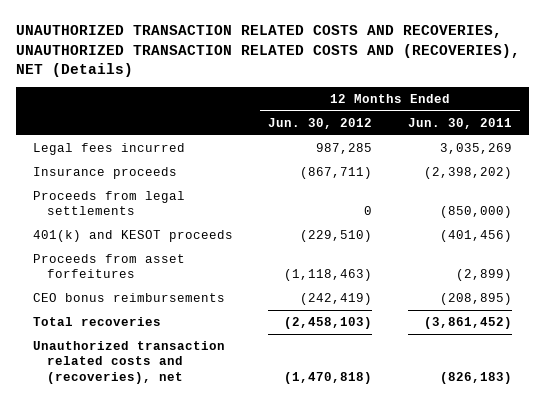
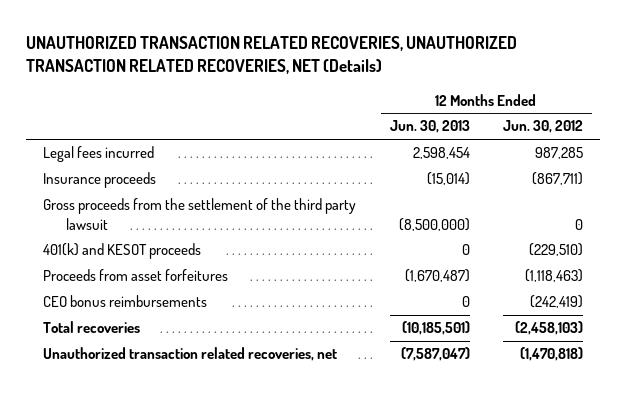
[15,25,520,78] UNAUTHORIZED TRANSACTION RELATED COSTS AND RECOVERIES, UNAUTHORIZED TRANSACTION RELATED COSTS AND (RECOVERIES), NET (Details) -> [26,36,518,75] UNAUTHORIZED TRANSACTION RELATED RECOVERIES, UNAUTHORIZED TRANSACTION RELATED RECOVERIES, NET (Details)
[407,118,512,130] Jun. 30, 2011 -> none
none -> [389,120,470,134] Jun. 30, 2013
[33,191,186,216] Proceeds from legal settlements -> none
none -> [43,198,357,230] Gross proceeds from the settlement of the third party lawsuit
[33,341,226,384] Unauthorized transaction related costs and (recoveries), net -> [43,347,338,362] Unauthorized transaction related recoveries, net

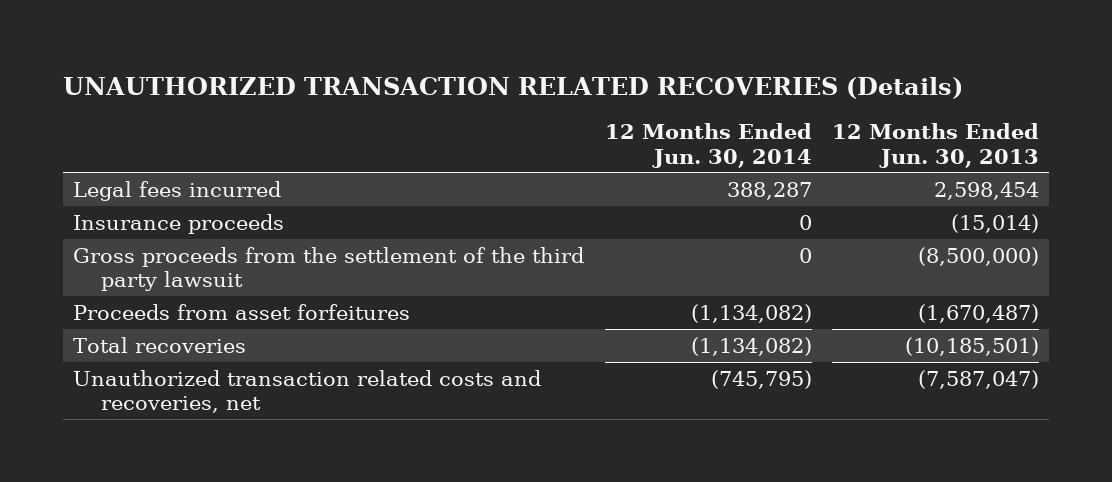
[26,36,518,75] UNAUTHORIZED TRANSACTION RELATED RECOVERIES, UNAUTHORIZED TRANSACTION RELATED RECOVERIES, NET (Details) -> [62,76,963,99] UNAUTHORIZED TRANSACTION RELATED RECOVERIES (Details)
[503,120,584,134] Jun. 30, 2012 -> none
none -> [604,123,812,168] 12 Months Ended Jun. 30, 2014
[43,243,202,260] 401(k) and KESOT proceeds -> none
[43,295,208,308] CEO bonus reimbursements -> none
[43,347,338,362] Unauthorized transaction related recoveries, net -> [73,369,542,414] Unauthorized transaction related costs and recoveries, net

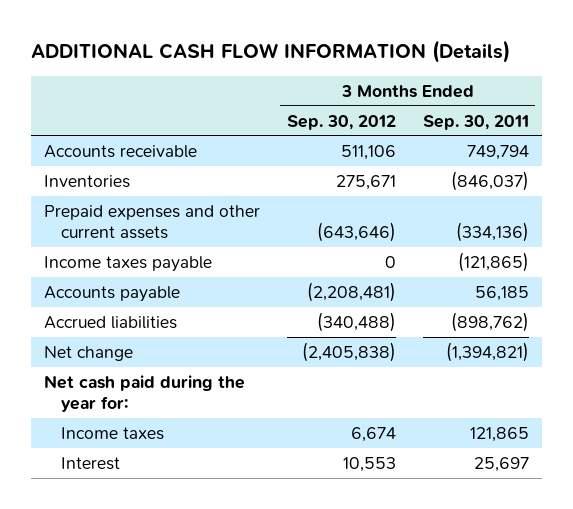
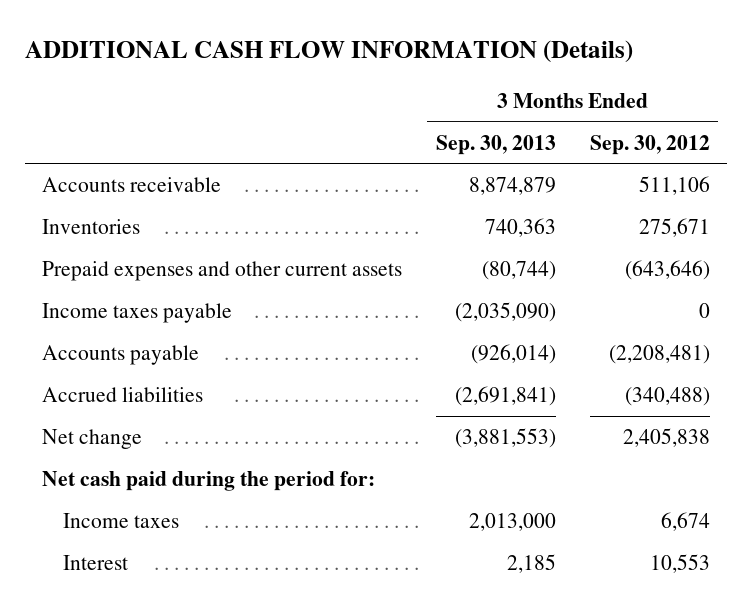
[422,114,529,130] Sep. 30, 2011 -> none
none -> [435,134,556,155] Sep. 30, 2013
[302,341,397,362] (2,405,838) -> [622,427,710,447] 2,405,838
[44,374,246,413] Net cash paid during the year for: -> [41,470,375,491] Net cash paid during the period for:

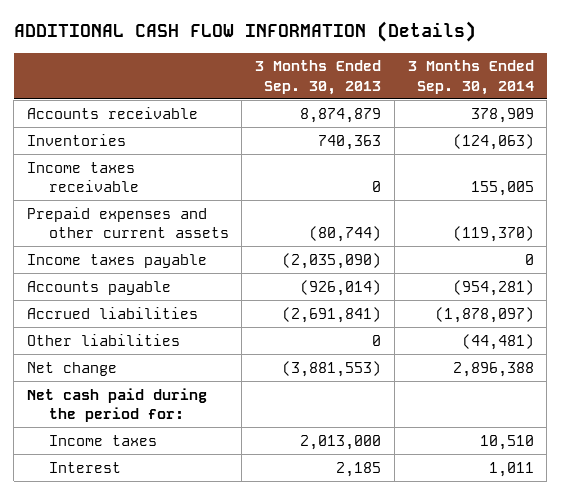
[589,134,710,155] Sep. 30, 2012 -> none
none -> [407,60,534,95] 3 Months Ended Sep. 30, 2014
none -> [27,161,139,192] Income taxes receivable
none -> [27,333,181,346] Other liabilities

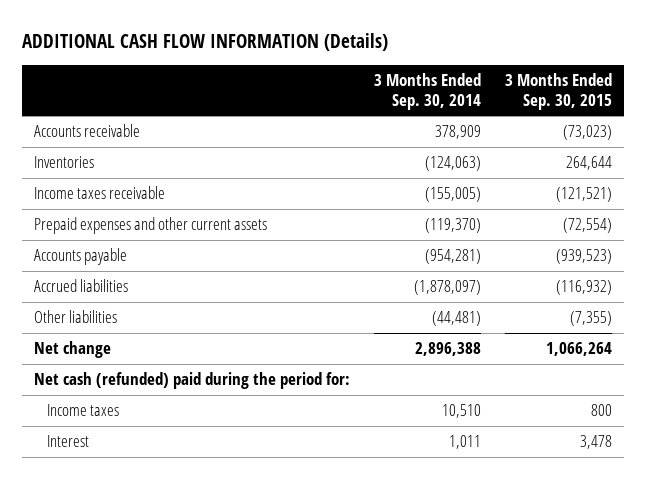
[255,60,382,95] 3 Months Ended Sep. 30, 2013 -> none
none -> [505,72,613,110] 3 Months Ended Sep. 30, 2015
[470,180,534,196] 155,005 -> [425,187,482,203] (155,005)
[27,253,208,268] Income taxes payable -> none
[27,387,208,422] Net cash paid during the period for: -> [34,372,351,390] Net cash (refunded) paid during the period for:

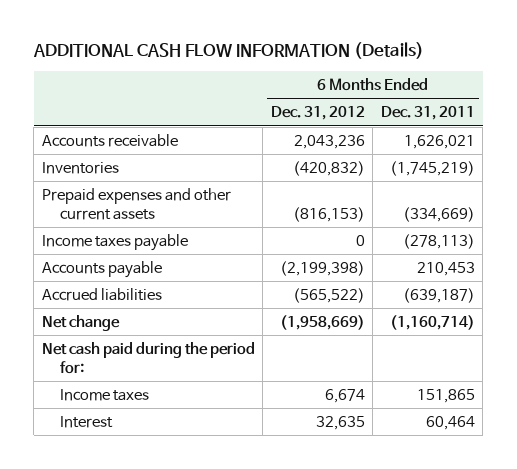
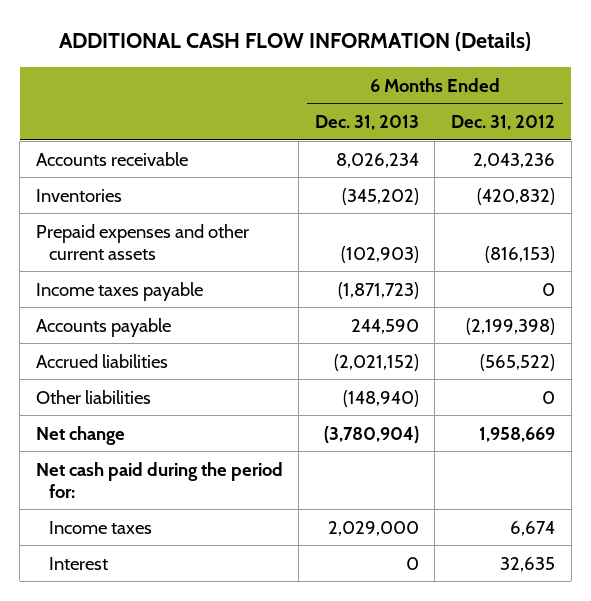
[380,106,475,121] Dec. 31, 2011 -> none
none -> [314,115,419,131] Dec. 31, 2013
none -> [35,389,151,404] Other liabilities
[279,314,365,330] (1,958,669) -> [478,426,555,442] 1,958,669

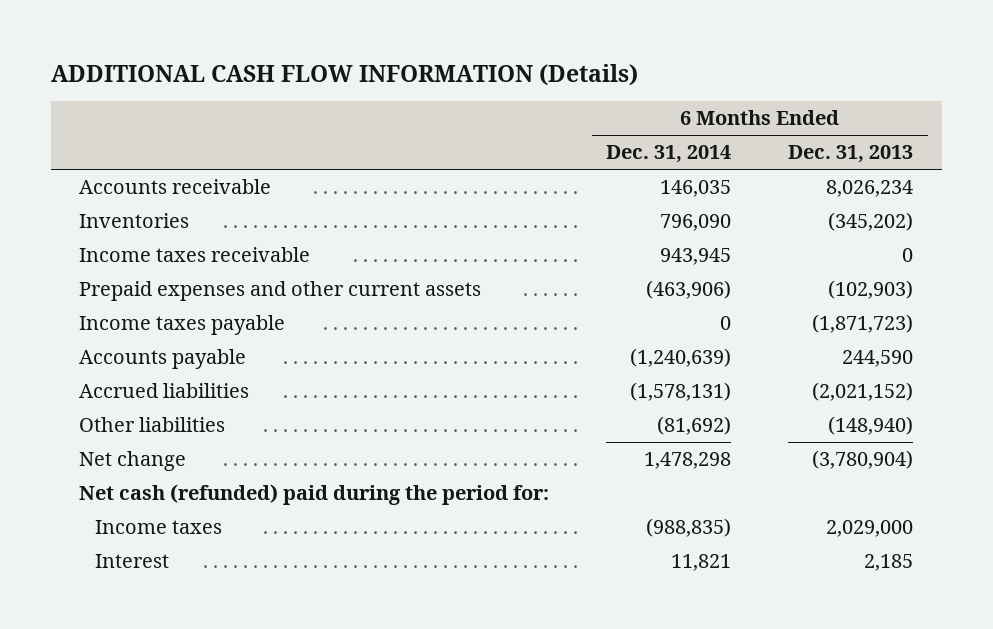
[450,115,555,131] Dec. 31, 2012 -> none
none -> [606,145,732,164] Dec. 31, 2014
none -> [79,247,311,263] Income taxes receivable
[35,461,283,498] Net cash paid during the period for: -> [79,484,550,506] Net cash (refunded) paid during the period for:
[405,556,419,570] 0 -> [864,554,914,572] 2,185

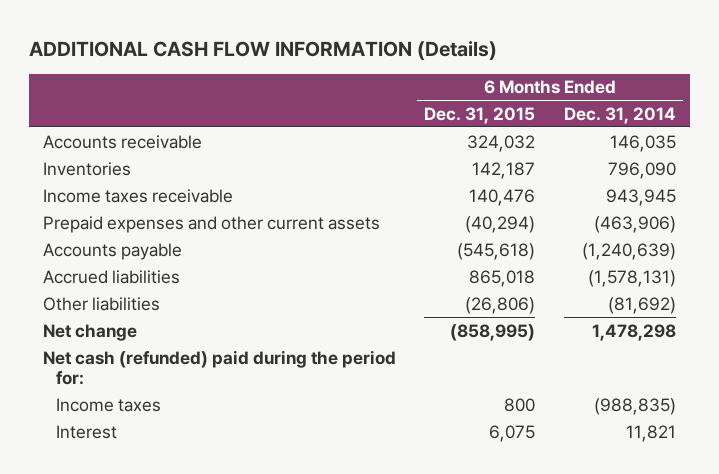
[788,145,914,164] Dec. 31, 2013 -> none
none -> [424,106,536,124] Dec. 31, 2015
[79,315,286,336] Income taxes payable -> none

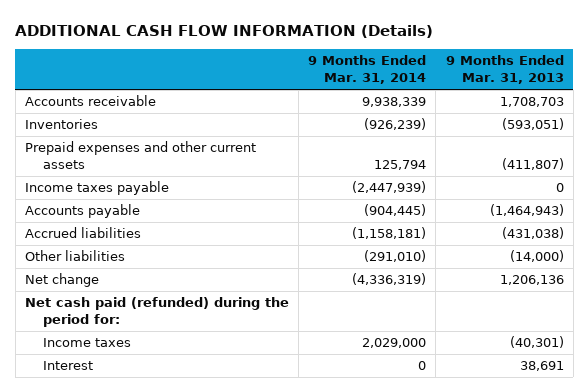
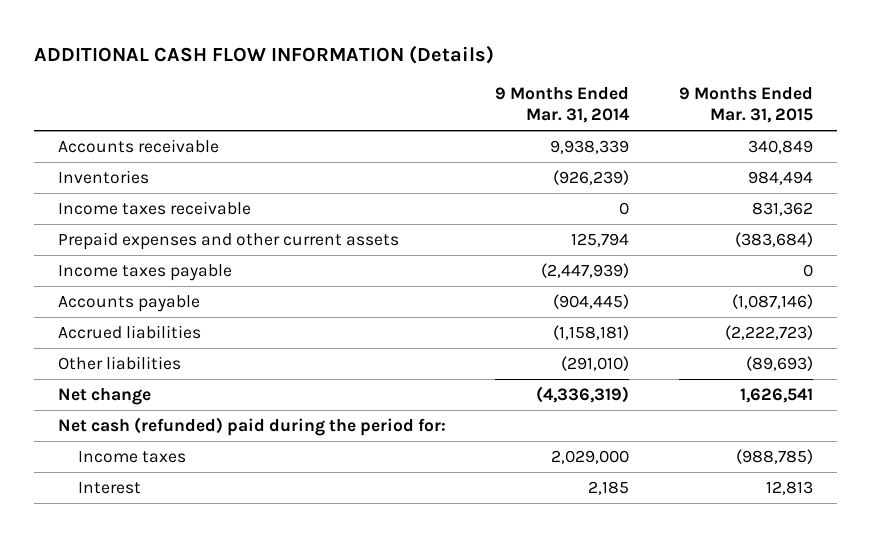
[445,55,564,85] 9 Months Ended Mar. 31, 2013 -> none
none -> [678,86,813,123] 9 Months Ended Mar. 31, 2015
none -> [58,201,252,216] Income taxes receivable
[24,297,289,328] Net cash paid (refunded) during the period for: -> [58,417,447,437] Net cash (refunded) paid during the period for:
[418,361,427,371] 0 -> [588,481,630,496] 2,185

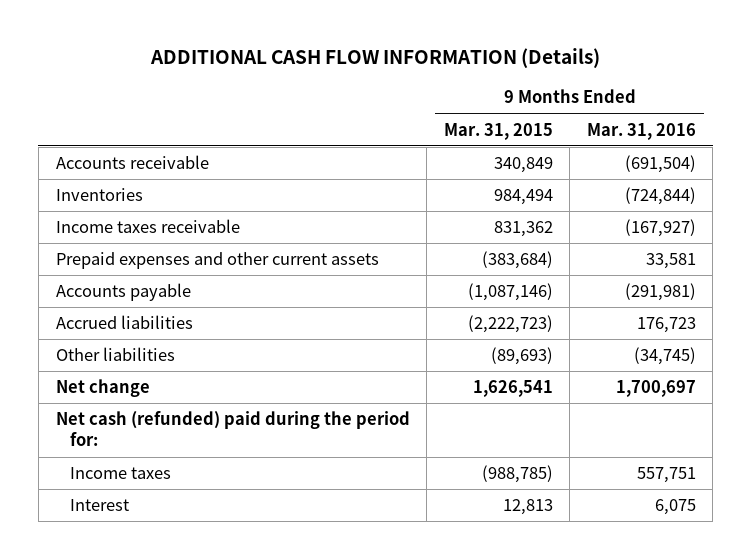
[495,86,631,123] 9 Months Ended Mar. 31, 2014 -> none
none -> [586,122,696,140] Mar. 31, 2016
[58,264,233,282] Income taxes payable -> none

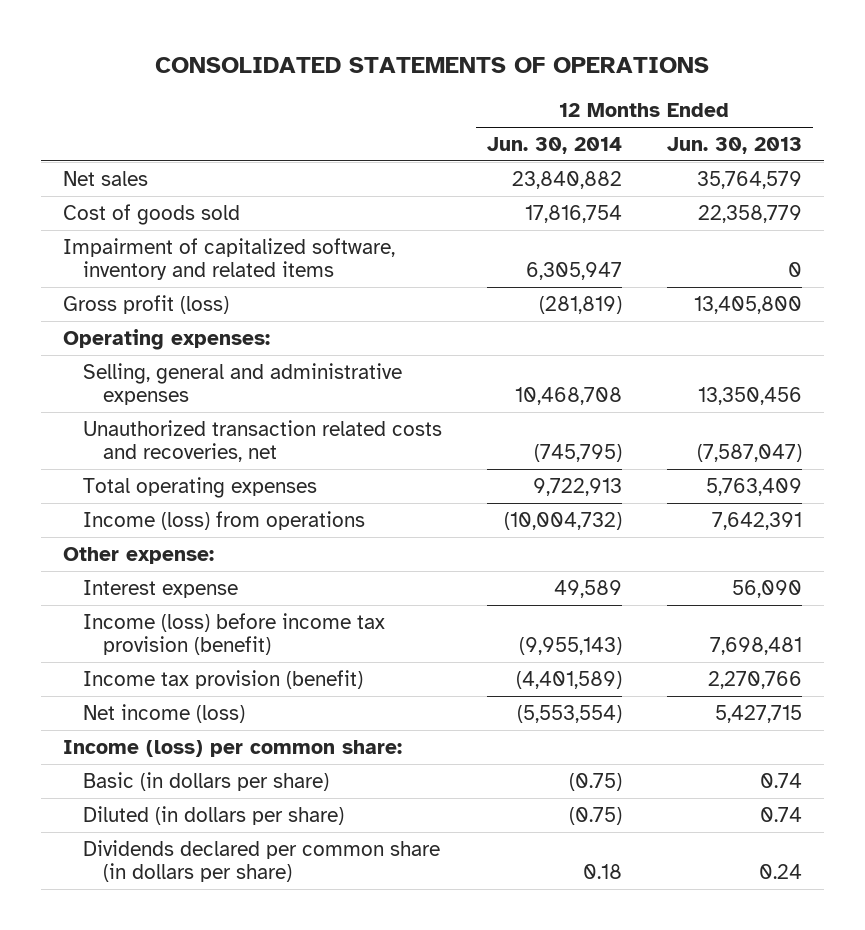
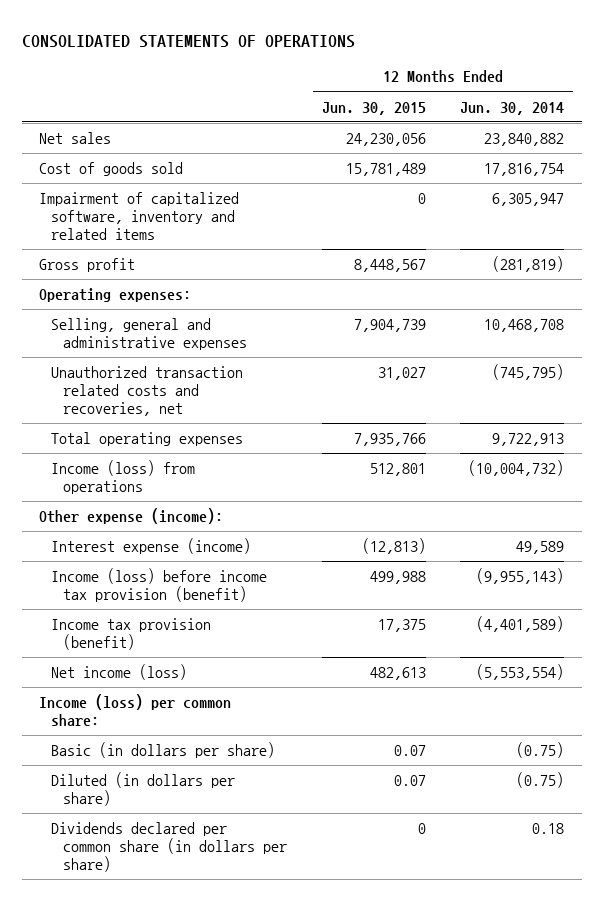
[666,136,802,154] Jun. 30, 2013 -> none
none -> [321,101,426,115] Jun. 30, 2015
[63,294,230,314] Gross profit (loss) -> [39,258,136,273] Gross profit
[63,546,215,564] Other expense: -> [39,508,224,525] Other expense (income):
[83,579,239,598] Interest expense -> [51,538,252,555] Interest expense (income)

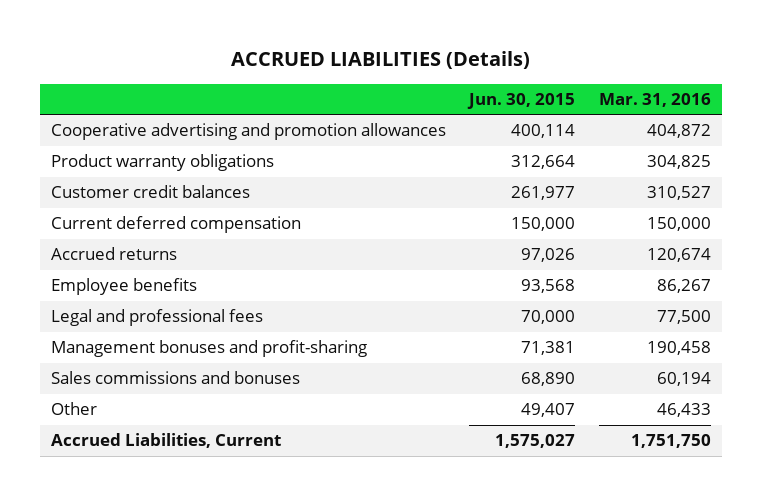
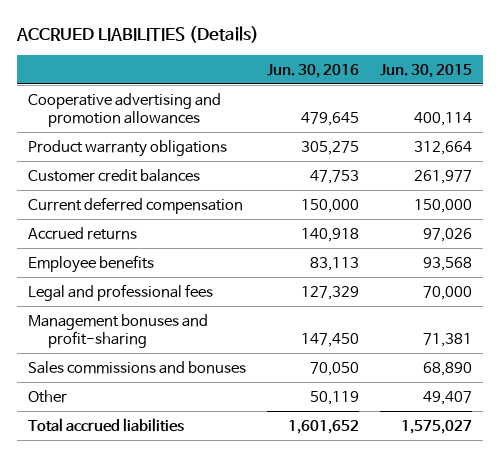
[598,93,711,108] Mar. 31, 2016 -> none
none -> [266,63,359,78] Jun. 30, 2016
[51,433,282,449] Accrued Liabilities, Current -> [27,417,184,432] Total accrued liabilities

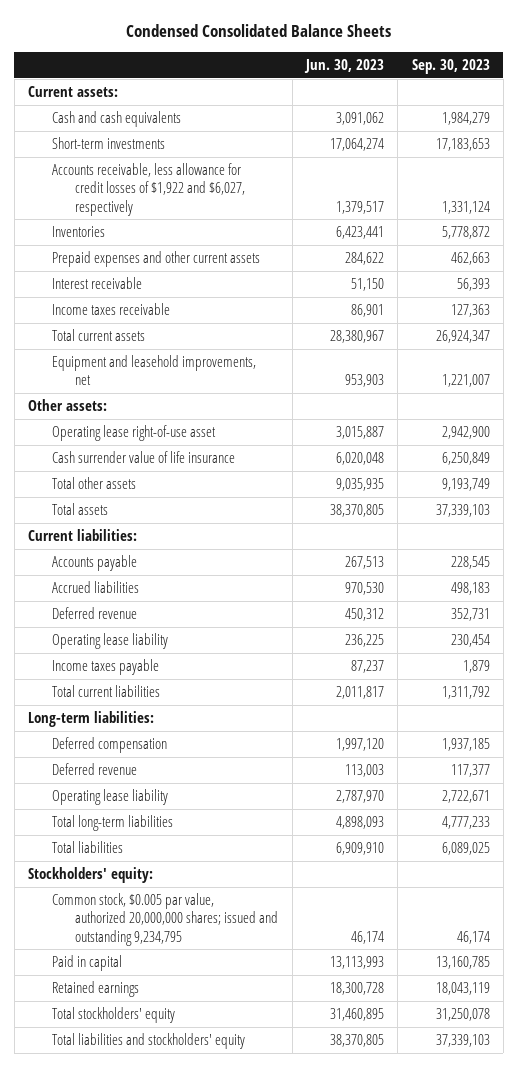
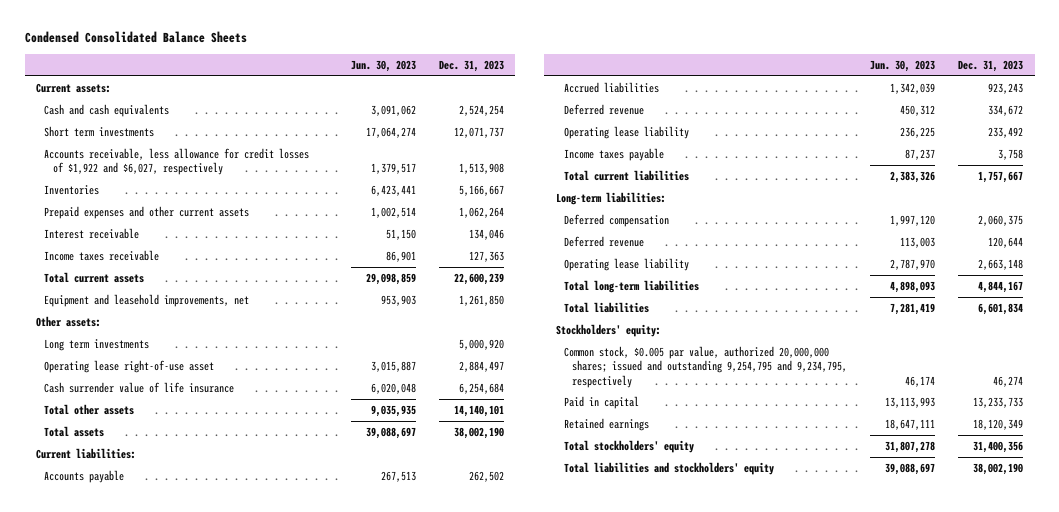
[411,59,490,75] Sep. 30, 2023 -> none
none -> [438,59,504,72] Dec. 31, 2023
[51,137,165,150] Short-term investments -> [44,125,155,137] Short term investments
[345,252,385,266] 284,622 -> [370,206,416,218] 1,002,514
[330,330,385,344] 28,380,967 -> [365,272,416,285] 29,098,859
none -> [44,338,150,351] Long term investments
[330,504,385,518] 38,370,805 -> [365,426,416,439] 39,088,697
[345,582,385,596] 970,530 -> [890,82,936,94] 1,342,039
[336,686,385,700] 2,011,817 -> [890,170,936,183] 2,383,326
[336,842,385,856] 6,909,910 -> [890,302,936,315] 7,281,419
[51,893,279,946] Common stock, $0.005 par value, authorized 20,000,000 shares; issued and outstanding 9,234,795 -> [563,345,848,388] Common stock, $0.005 par value, authorized 20,000,000 shares; issued and outstanding 9,254,795 and 9,234,795, respectively
[330,982,385,996] 18,300,728 -> [885,418,936,430] 18,647,111
[330,1008,385,1022] 31,460,895 -> [885,440,936,453] 31,807,278
[330,1034,385,1048] 38,370,805 -> [885,462,936,475] 39,088,697

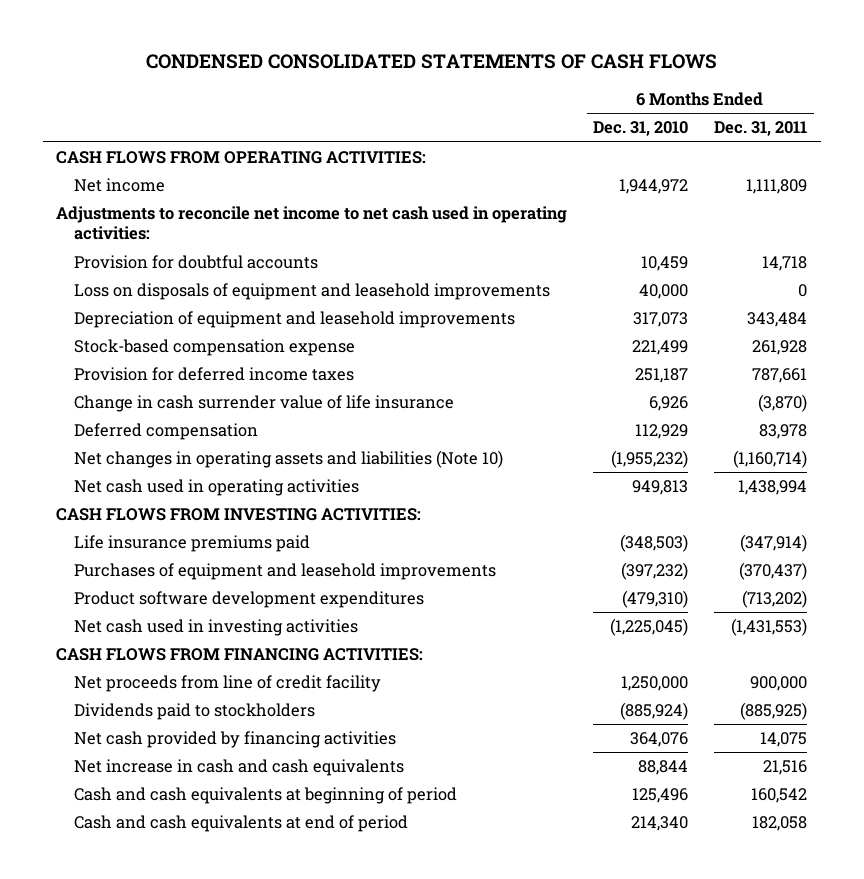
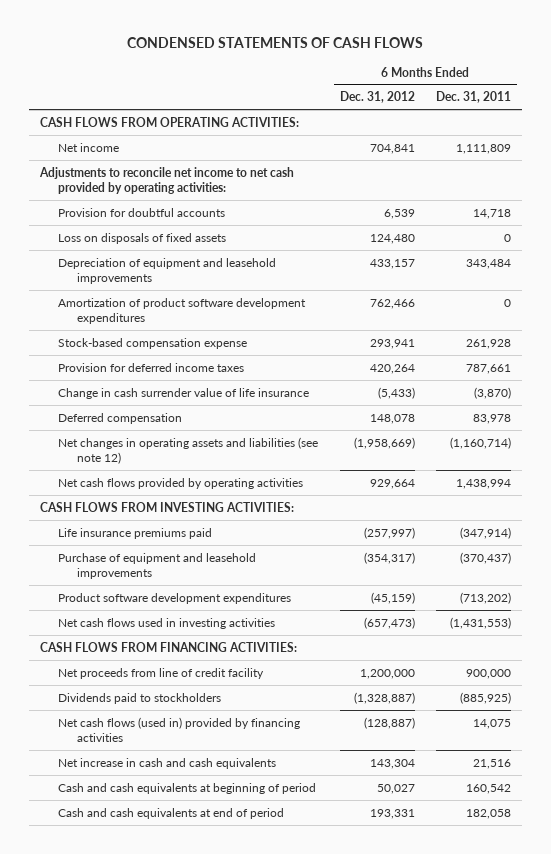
[145,54,717,70] CONDENSED CONSOLIDATED STATEMENTS OF CASH FLOWS -> [127,36,424,48] CONDENSED STATEMENTS OF CASH FLOWS
[593,121,689,137] Dec. 31, 2010 -> none
none -> [339,91,415,104] Dec. 31, 2012
[56,206,568,241] Adjustments to reconcile net income to net cash used in operating activities: -> [38,166,294,195] Adjustments to reconcile net income to net cash provided by operating activities:
[73,283,550,301] Loss on disposals of equipment and leasehold improvements -> none
none -> [58,232,227,244] Loss on disposals of fixed assets
none -> [58,297,307,325] Amortization of product software development expenditures
[73,450,503,469] Net changes in operating assets and liabilities (Note 10) -> [58,436,319,465] Net changes in operating assets and liabilities (see note 12)
[73,479,359,497] Net cash used in operating activities -> [58,477,304,489] Net cash flows provided by operating activities
[73,563,496,581] Purchases of equipment and leasehold improvements -> [58,552,257,580] Purchase of equipment and leasehold improvements
[73,619,358,637] Net cash used in investing activities -> [58,617,276,629] Net cash flows used in investing activities
[73,731,396,749] Net cash provided by financing activities -> [58,716,301,743] Net cash flows (used in) provided by financing activities

